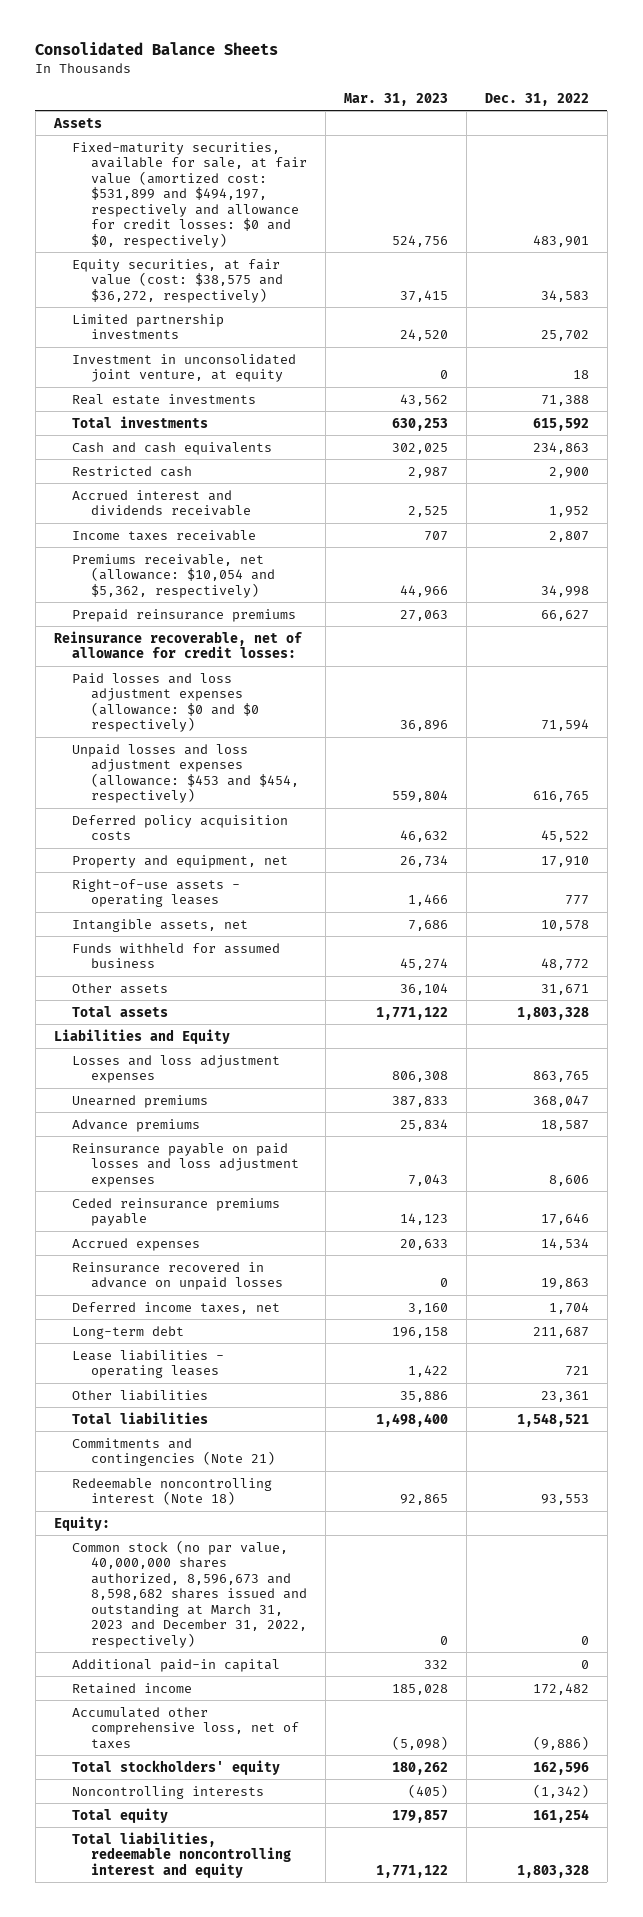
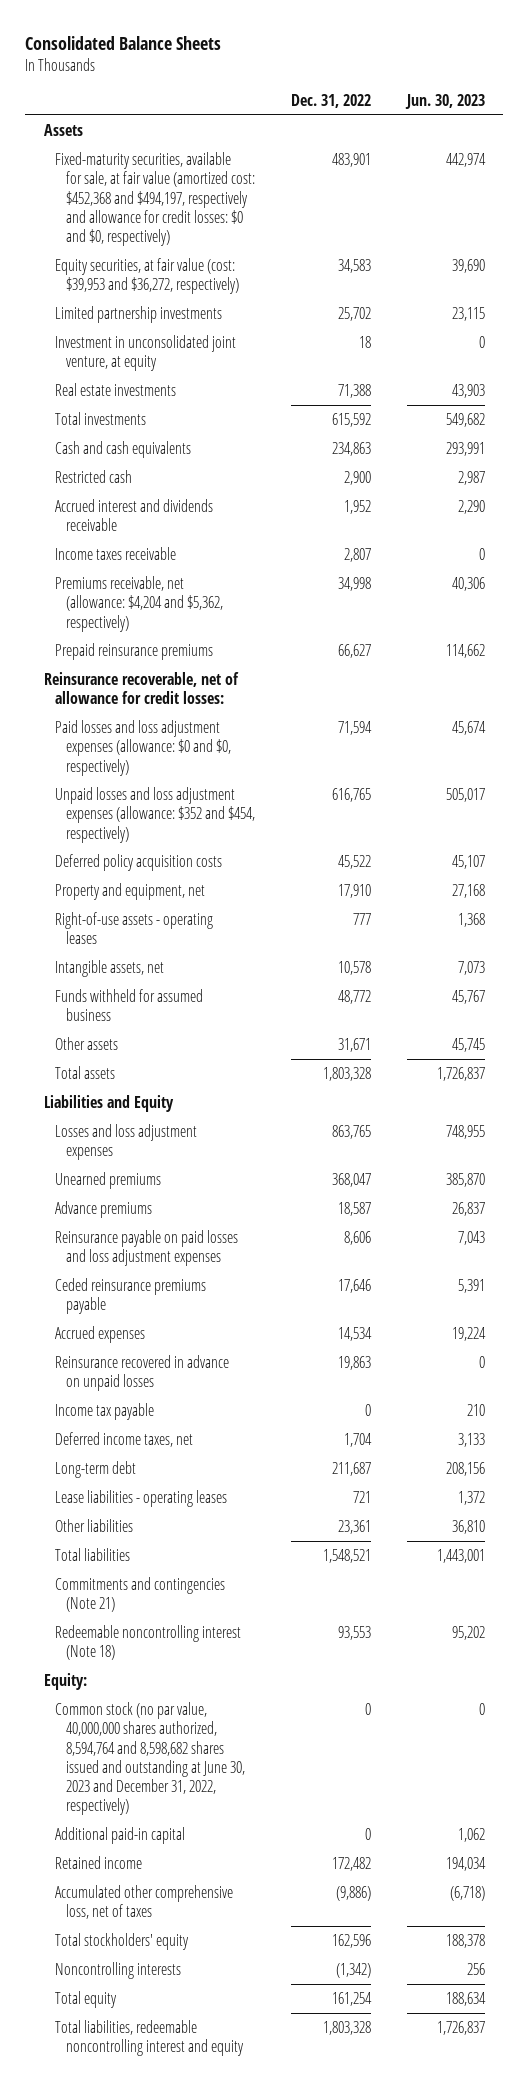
[344,92,449,106] Mar. 31, 2023 -> none
none -> [405,93,486,109] Jun. 30, 2023
[72,141,308,248] Fixed-maturity securities, available for sale, at fair value (amortized cost: $531,899 and $494,197, respectively and allowance for credit losses: $0 and $0, respectively) -> [54,151,255,247] Fixed-maturity securities, available for sale, at fair value (amortized cost: $452,368 and $494,197, respectively and allowance for credit losses: $0 and $0, respectively)
[72,258,284,303] Equity securities, at fair value (cost: $38,575 and $36,272, respectively) -> [54,257,239,295] Equity securities, at fair value (cost: $39,953 and $36,272, respectively)
[72,553,276,598] Premiums receivable, net (allowance: $10,054 and $5,362, respectively) -> [54,575,223,632] Premiums receivable, net (allowance: $4,204 and $5,362, respectively)
[72,672,260,733] Paid losses and loss adjustment expenses (allowance: $0 and $0 respectively) -> [54,719,231,776] Paid losses and loss adjustment expenses (allowance: $0 and $0, respectively)
[72,743,300,804] Unpaid losses and loss adjustment expenses (allowance: $453 and $454, respectively) -> [54,786,255,843] Unpaid losses and loss adjustment expenses (allowance: $352 and $454, respectively)
none -> [54,1402,154,1420] Income tax payable
[72,1539,308,1648] Common stock (no par value, 40,000,000 shares authorized, 8,596,673 and 8,598,682 shares issued and outstanding at March 31, 2023 and December 31, 2022, respectively) -> [54,1701,245,1816] Common stock (no par value, 40,000,000 shares authorized, 8,594,764 and 8,598,682 shares issued and outstanding at June 30, 2023 and December 31, 2022, respectively)

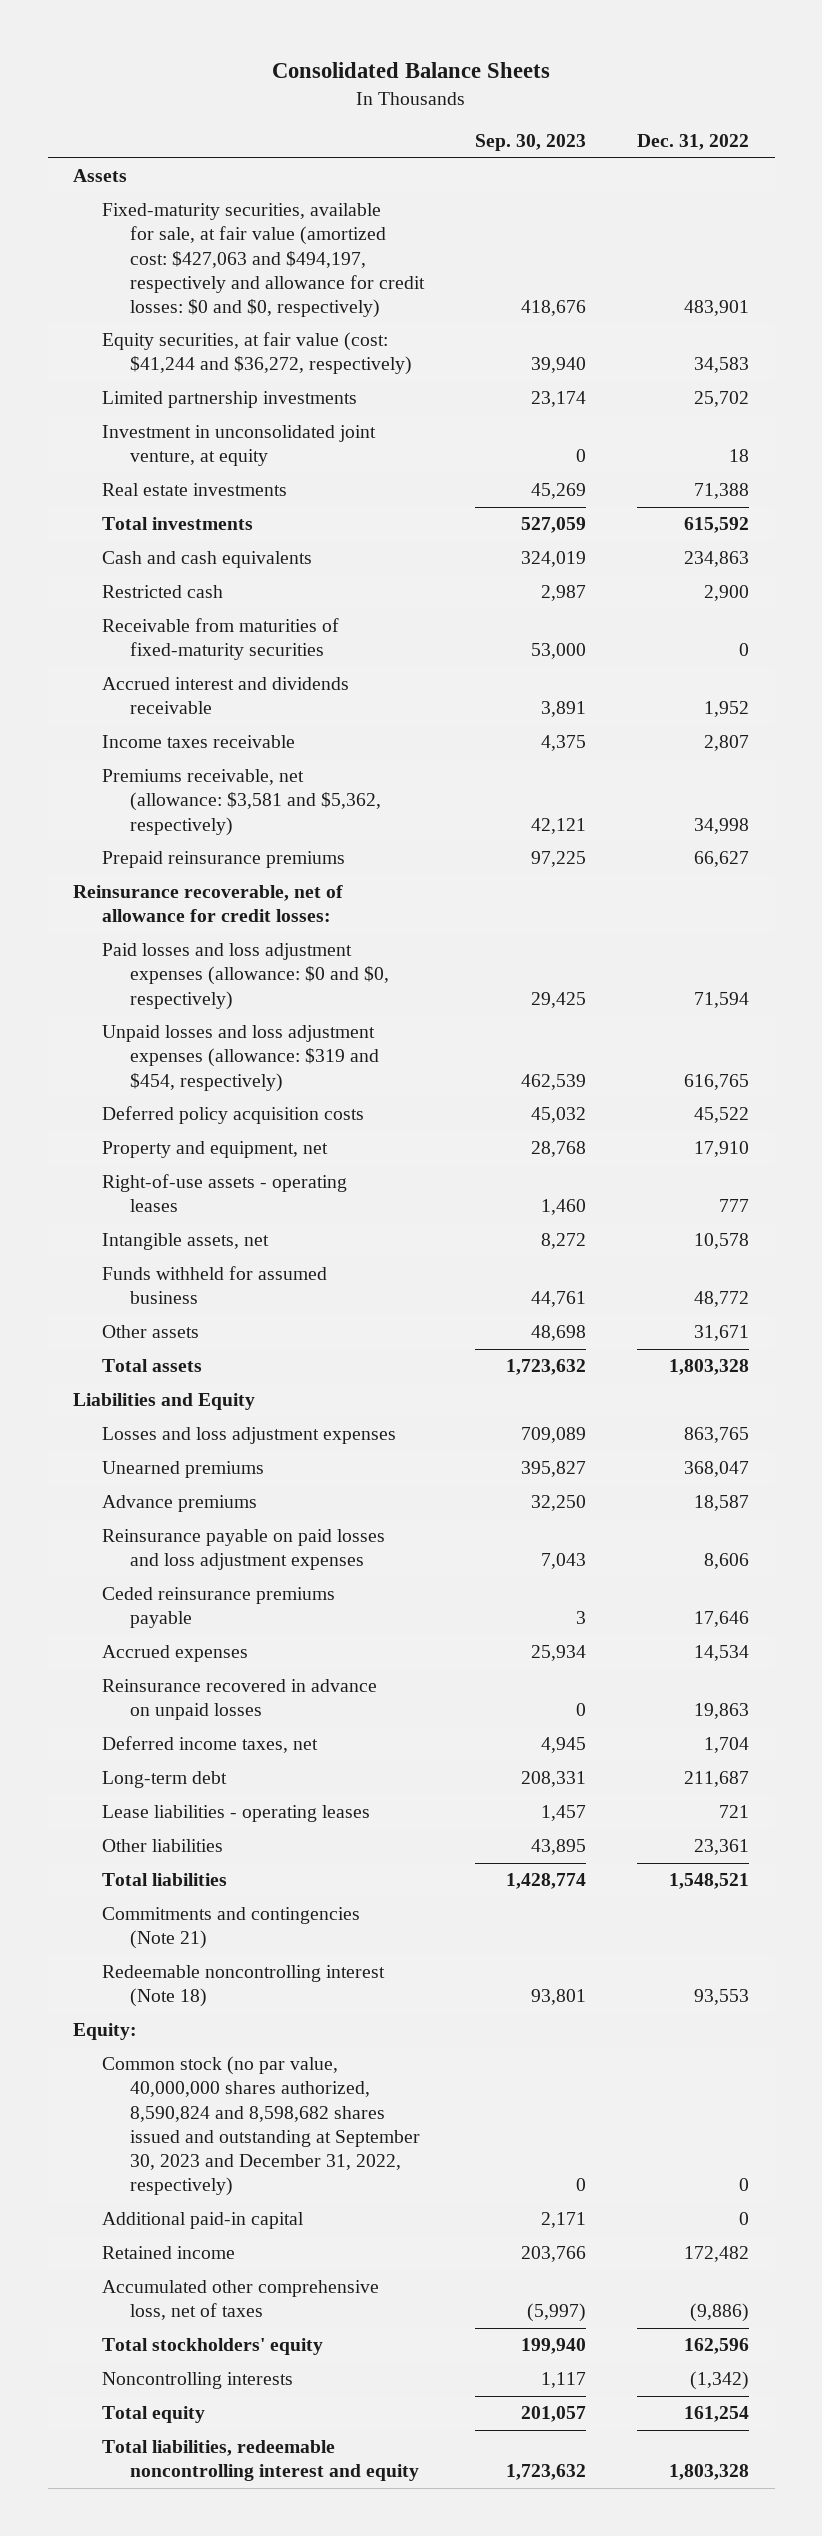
[405,93,486,109] Jun. 30, 2023 -> none
none -> [475,134,587,152] Sep. 30, 2023
[54,151,255,247] Fixed-maturity securities, available for sale, at fair value (amortized cost: $452,368 and $494,197, respectively and allowance for credit losses: $0 and $0, respectively) -> [101,203,426,318] Fixed-maturity securities, available for sale, at fair value (amortized cost: $427,063 and $494,197, respectively and allowance for credit losses: $0 and $0, respectively)
[54,257,239,295] Equity securities, at fair value (cost: $39,953 and $36,272, respectively) -> [101,332,413,376] Equity securities, at fair value (cost: $41,244 and $36,272, respectively)
none -> [101,618,339,661] Receivable from maturities of fixed-maturity securities
[54,575,223,632] Premiums receivable, net (allowance: $4,204 and $5,362, respectively) -> [101,769,382,836] Premiums receivable, net (allowance: $3,581 and $5,362, respectively)
[54,786,255,843] Unpaid losses and loss adjustment expenses (allowance: $352 and $454, respectively) -> [101,1025,380,1092] Unpaid losses and loss adjustment expenses (allowance: $319 and $454, respectively)
[54,1402,154,1420] Income tax payable -> none
[54,1701,245,1816] Common stock (no par value, 40,000,000 shares authorized, 8,594,764 and 8,598,682 shares issued and outstanding at June 30, 2023 and December 31, 2022, respectively) -> [101,2056,421,2197] Common stock (no par value, 40,000,000 shares authorized, 8,590,824 and 8,598,682 shares issued and outstanding at September 30, 2023 and December 31, 2022, respectively)

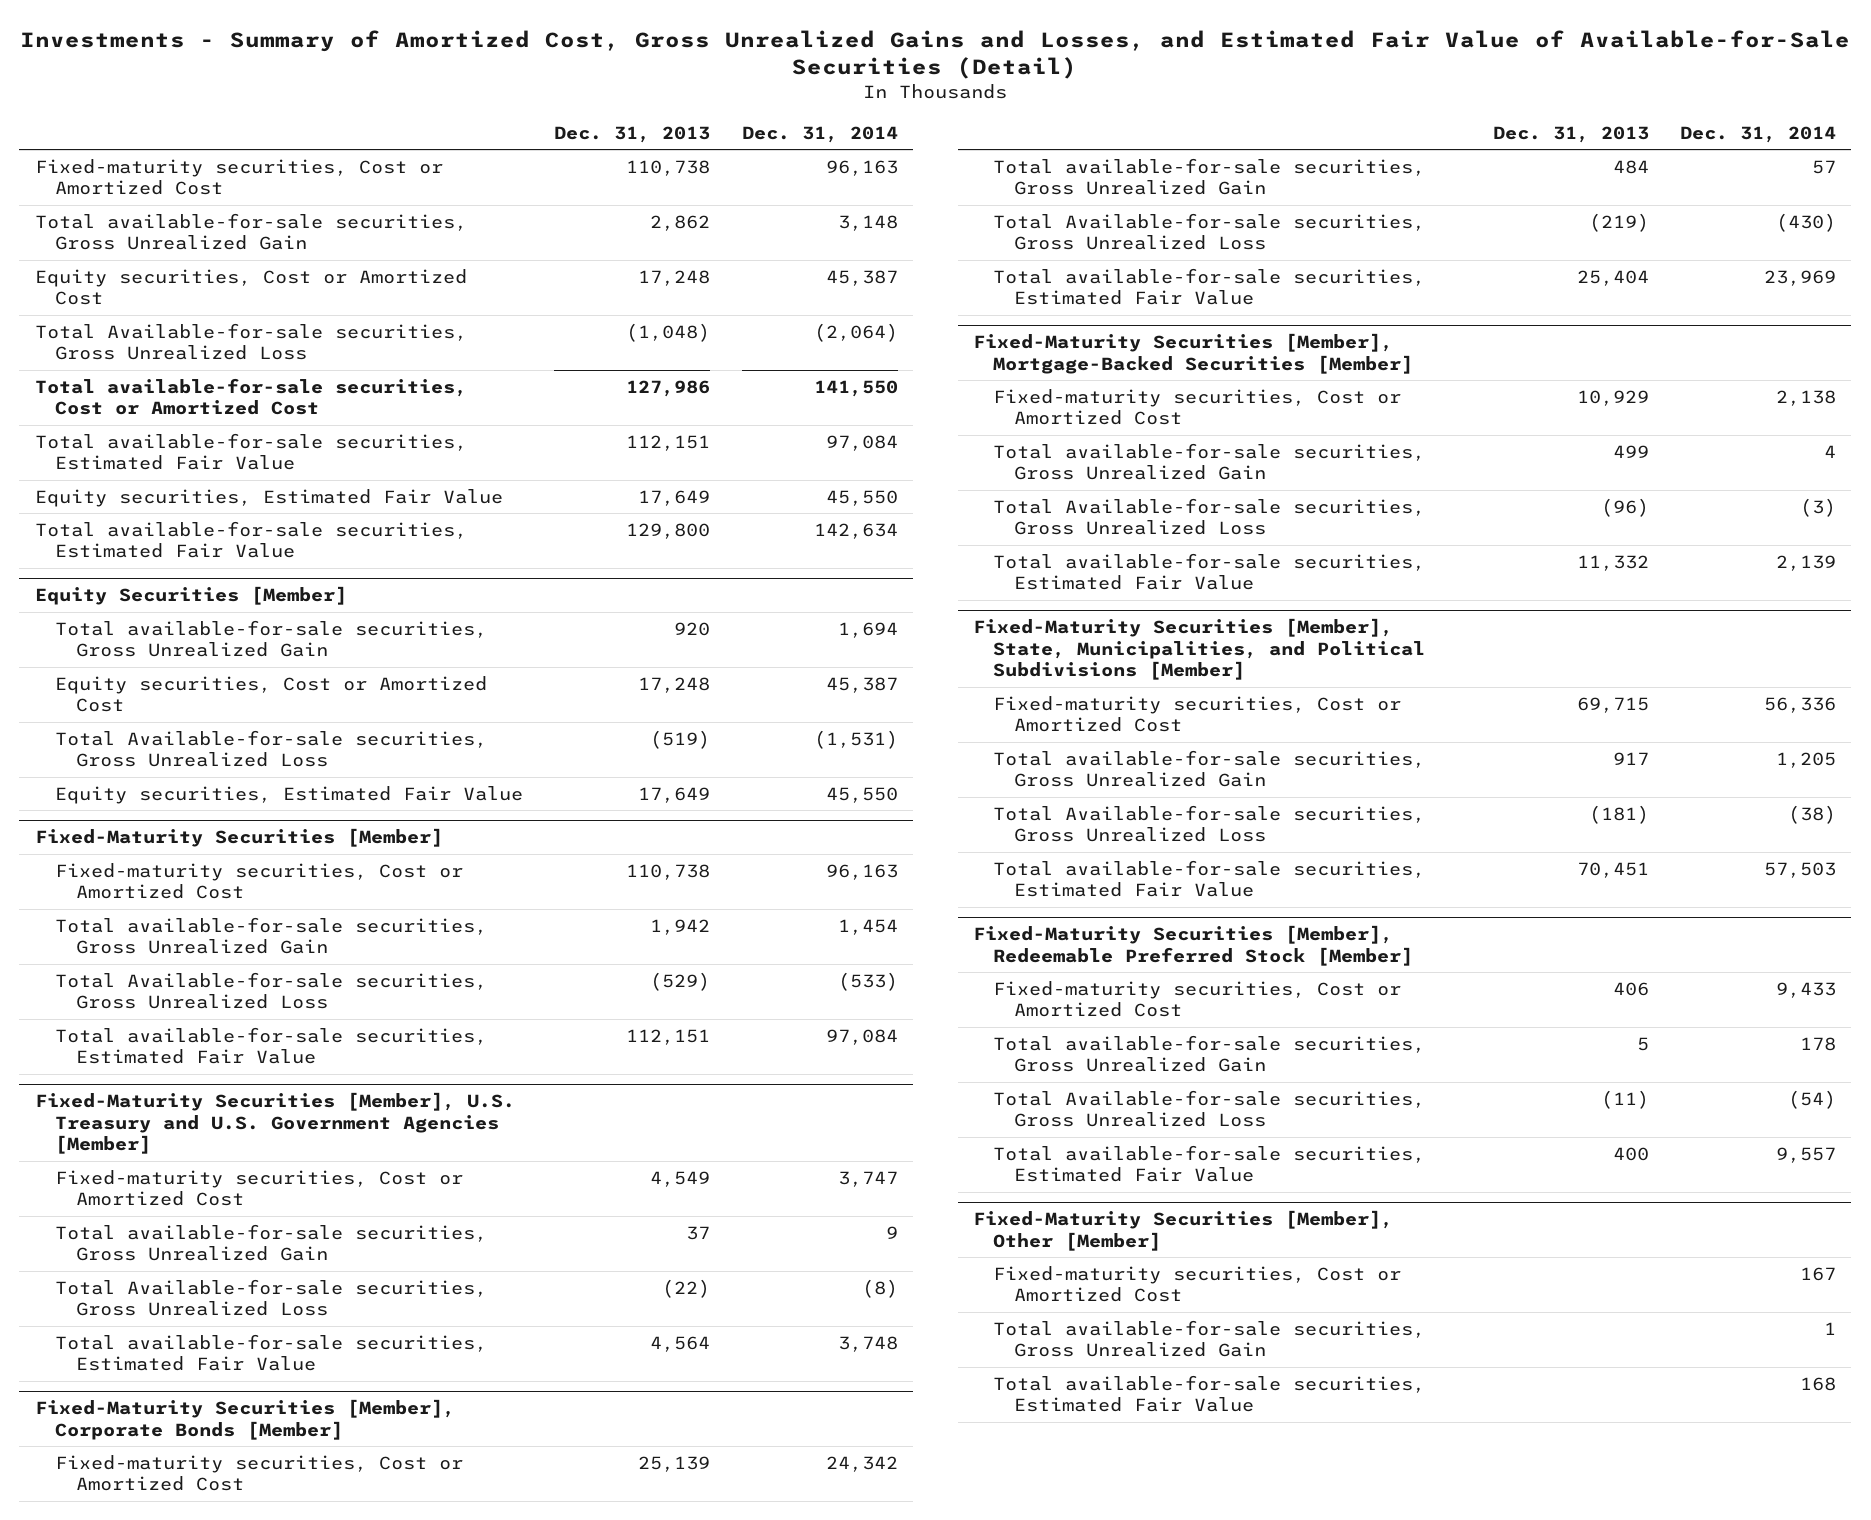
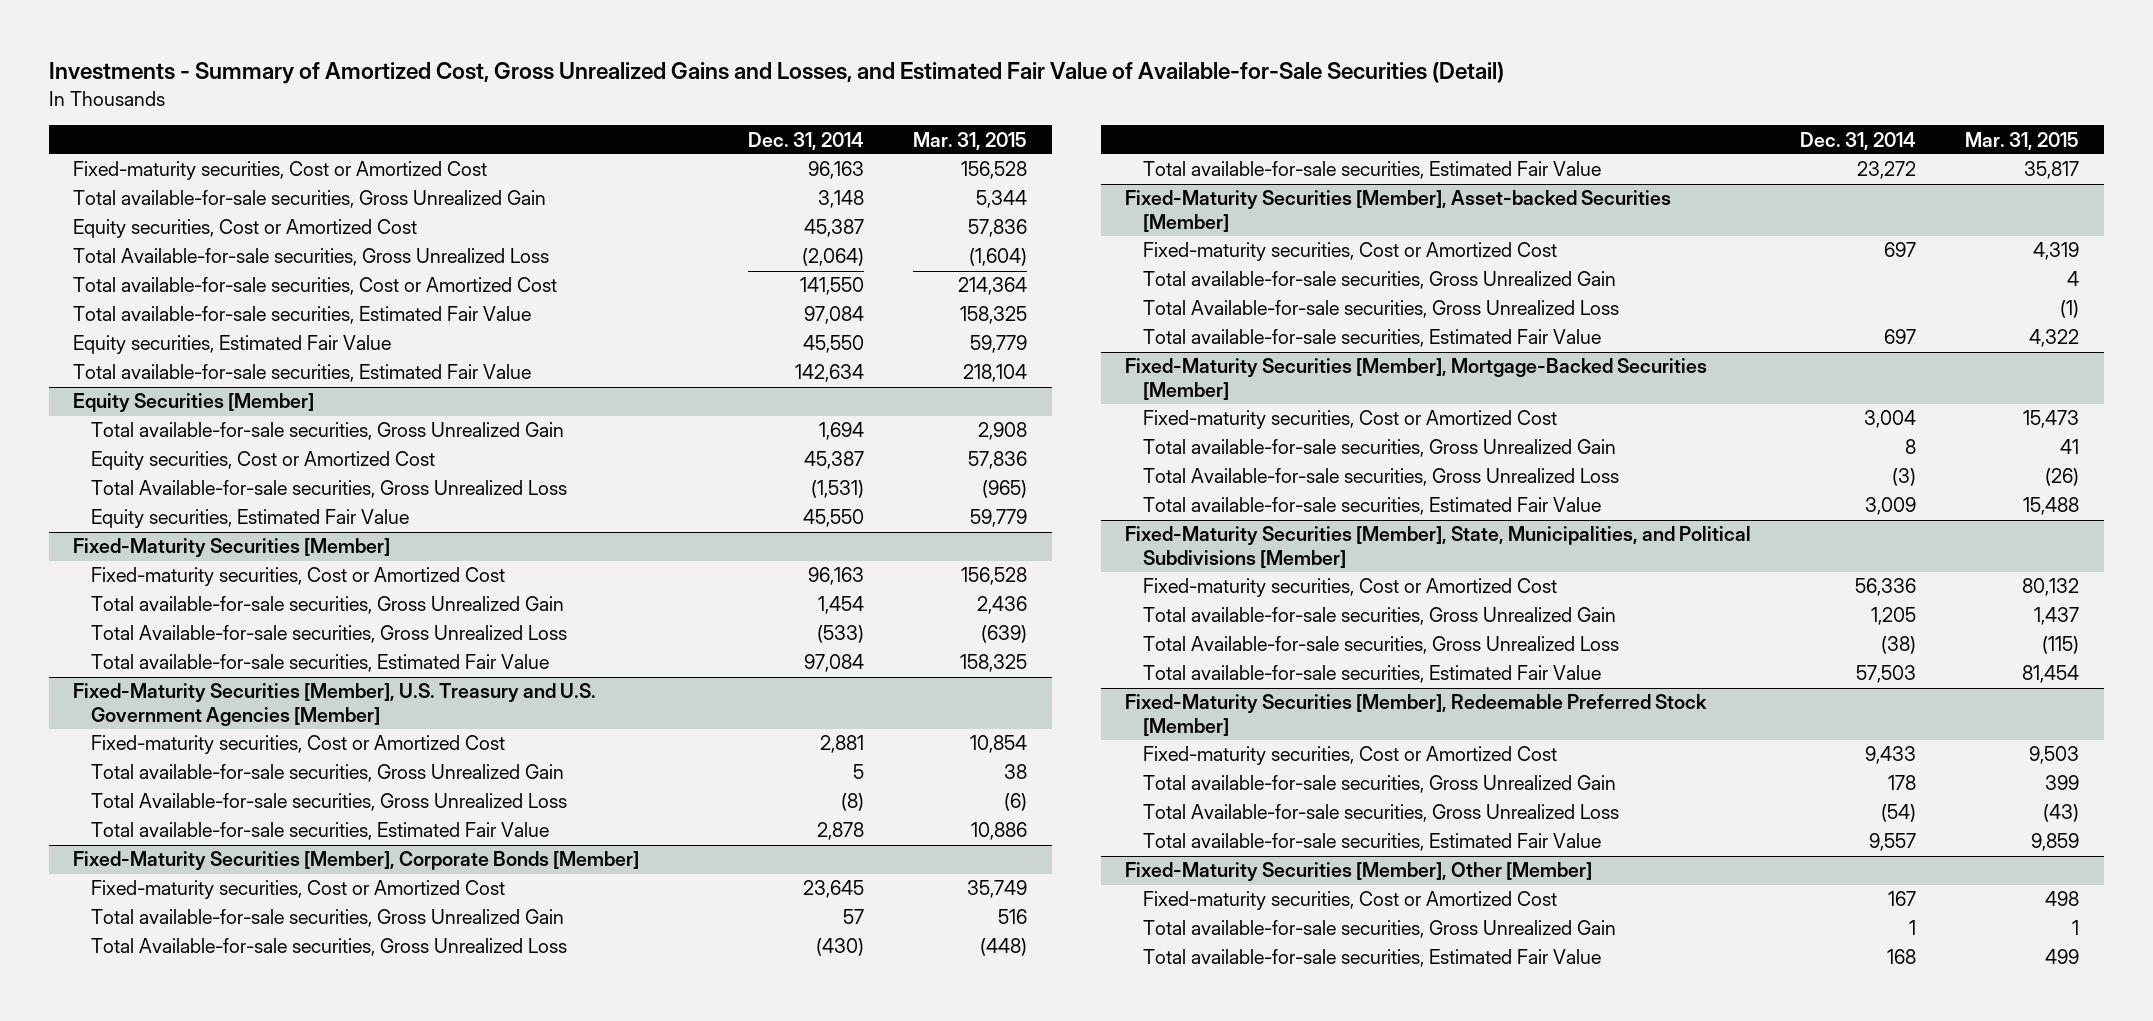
[554,125,711,143] Dec. 31, 2013 -> none
none -> [913,131,1028,150] Mar. 31, 2015
[837,1170,898,1187] 3,747 -> [820,735,865,754] 2,881
[885,1225,898,1239] 9 -> [853,764,865,780] 5
[837,1335,898,1352] 3,748 -> [817,822,865,841] 2,878
[825,1455,898,1472] 24,342 -> [803,880,865,899] 23,645
[1763,269,1836,286] 23,969 -> [1857,161,1917,180] 23,272
none -> [1125,190,1672,232] Fixed-Maturity Securities [Member], Asset-backed Securities [Member]
none -> [1142,242,1557,262] Fixed-maturity securities, Cost or Amortized Cost
none -> [1142,271,1616,290] Total available-for-sale securities, Gross Unrealized Gain
none -> [1142,300,1619,319] Total Available-for-sale securities, Gross Unrealized Loss
none -> [1142,329,1601,348] Total available-for-sale securities, Estimated Fair Value
[1775,389,1836,406] 2,138 -> [1864,410,1917,429] 3,004
[1823,444,1836,458] 4 -> [1905,439,1917,455] 8
[1775,554,1836,571] 2,139 -> [1865,497,1917,516] 3,009

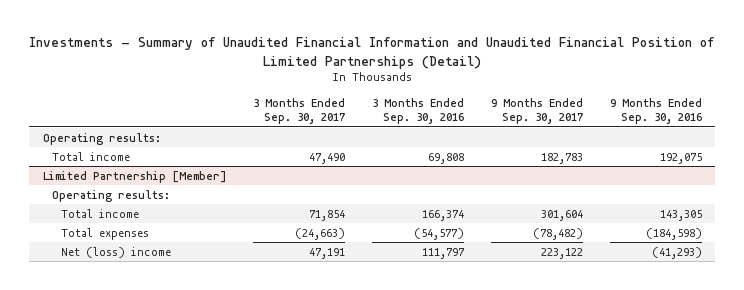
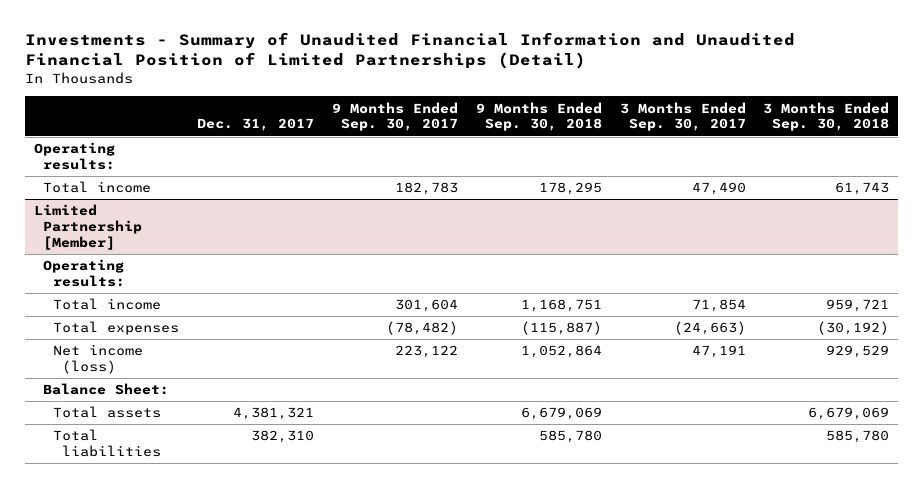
[372,97,465,125] 3 Months Ended Sep. 30, 2016 -> none
[609,97,702,125] 9 Months Ended Sep. 30, 2016 -> none
none -> [196,118,314,132] Dec. 31, 2017
none -> [475,101,602,132] 9 Months Ended Sep. 30, 2018
none -> [763,101,890,132] 3 Months Ended Sep. 30, 2018
[61,246,172,258] Net (loss) income -> [52,344,143,375] Net income (loss)
none -> [43,383,170,396] Balance Sheet:
none -> [52,406,161,419] Total assets
none -> [52,429,162,458] Total liabilities

